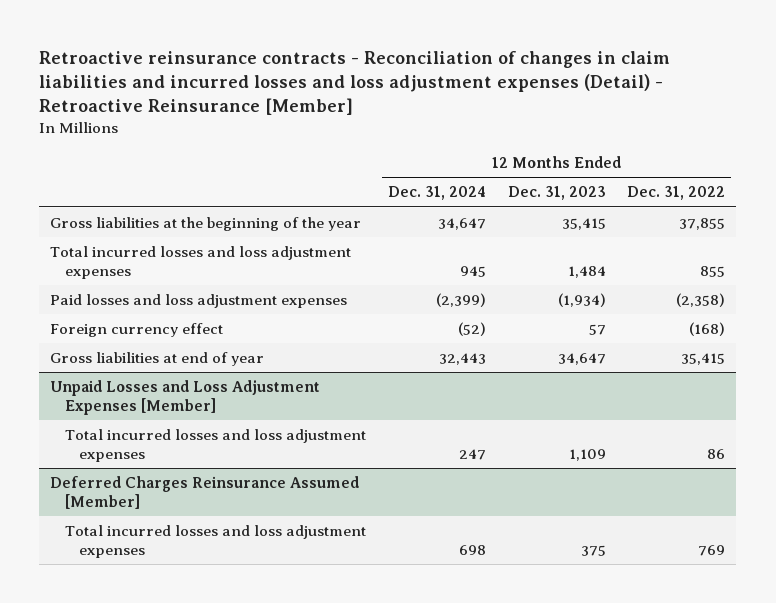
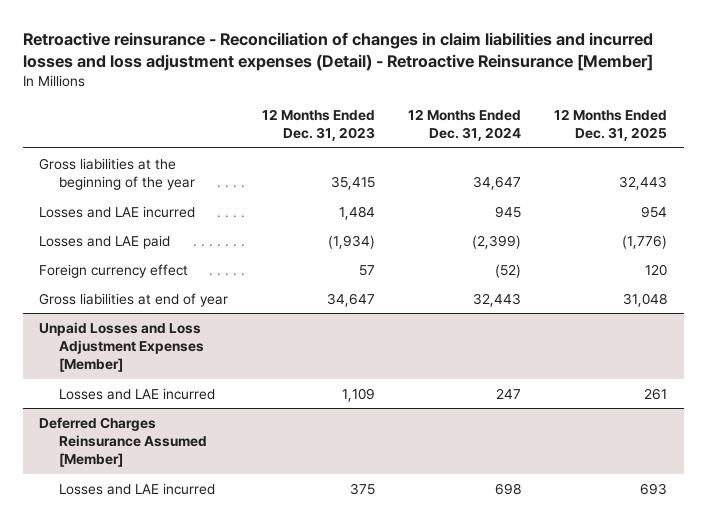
[39,50,671,115] Retroactive reinsurance contracts - Reconciliation of changes in claim liabilities and incurred losses and loss adjustment expenses (Detail) - Retroactive Reinsurance [Member] -> [22,31,653,71] Retroactive reinsurance - Reconciliation of changes in claim liabilities and incurred losses and loss adjustment expenses (Detail) - Retroactive Reinsurance [Member]
[627,186,726,201] Dec. 31, 2022 -> none
none -> [554,108,668,141] 12 Months Ended Dec. 31, 2025
[50,245,352,280] Total incurred losses and loss adjustment expenses -> [39,205,196,218] Losses and LAE incurred
[50,293,348,308] Paid losses and loss adjustment expenses -> [39,234,171,249] Losses and LAE paid
[64,428,366,463] Total incurred losses and loss adjustment expenses -> [59,387,216,400] Losses and LAE incurred
[64,524,366,559] Total incurred losses and loss adjustment expenses -> [59,482,216,495] Losses and LAE incurred

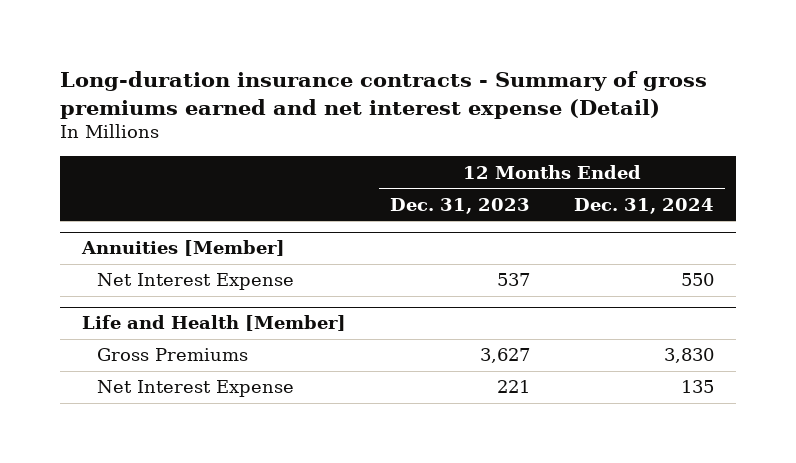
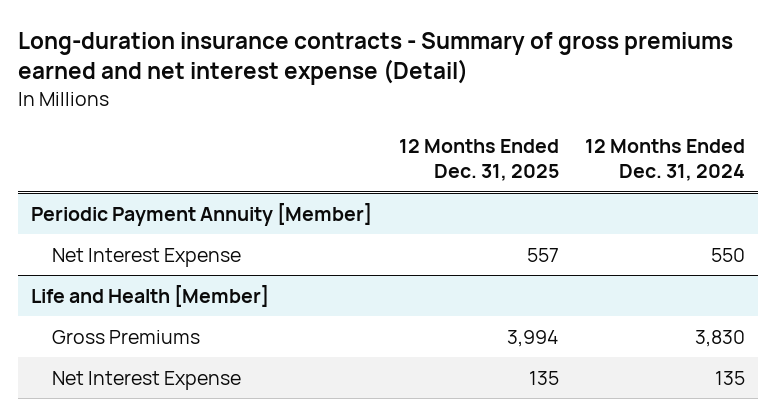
[389,197,530,214] Dec. 31, 2023 -> none
none -> [398,139,559,182] 12 Months Ended Dec. 31, 2025
[80,240,285,257] Annuities [Member] -> [31,202,373,226] Periodic Payment Annuity [Member]

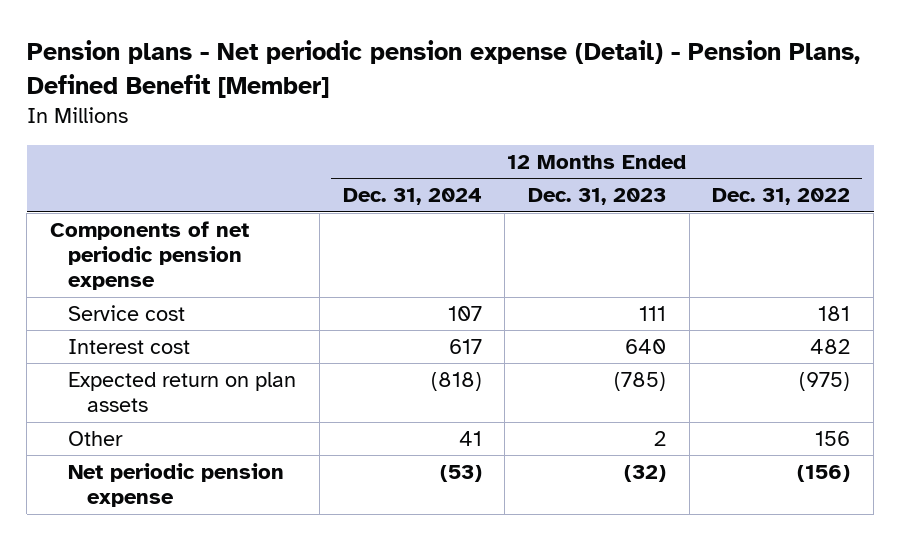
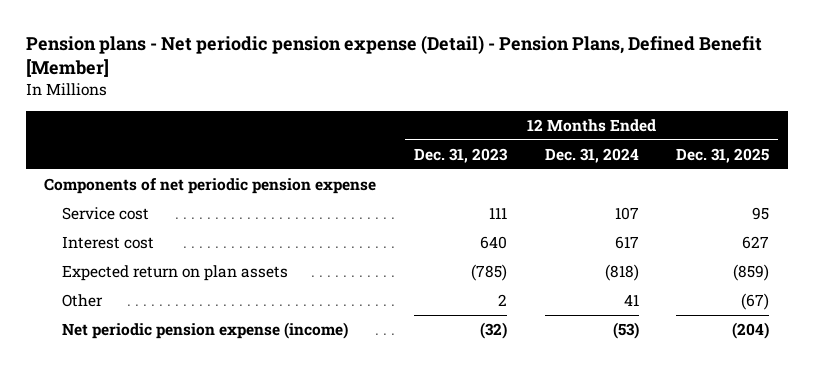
[712,188,851,206] Dec. 31, 2022 -> none
none -> [676,148,770,164] Dec. 31, 2025
[68,463,285,508] Net periodic pension expense -> [61,322,348,340] Net periodic pension expense (income)

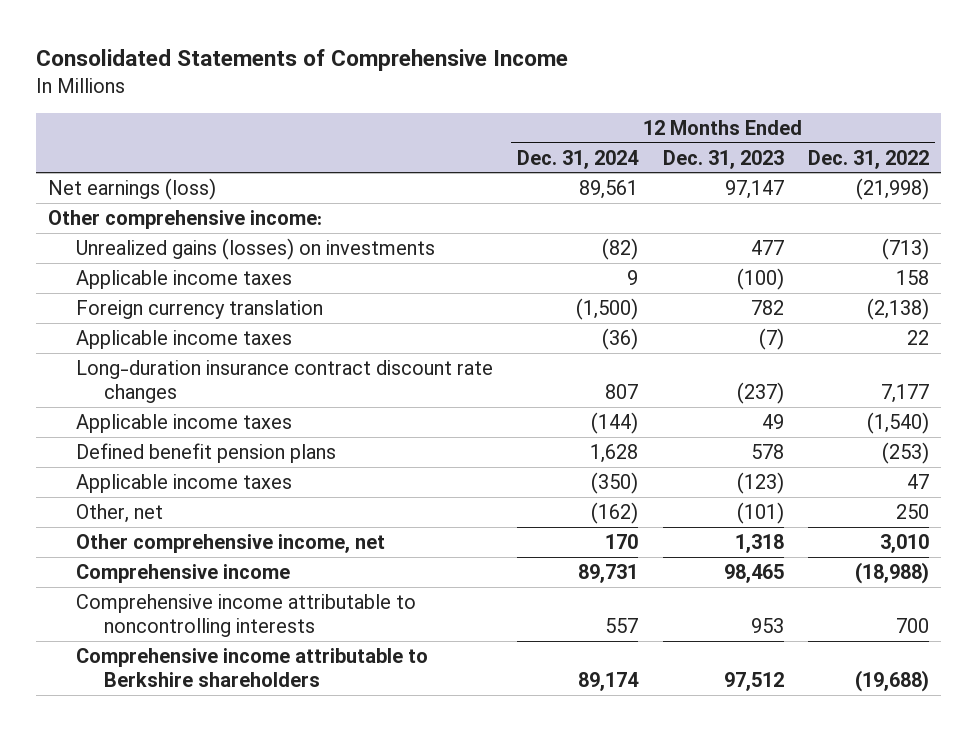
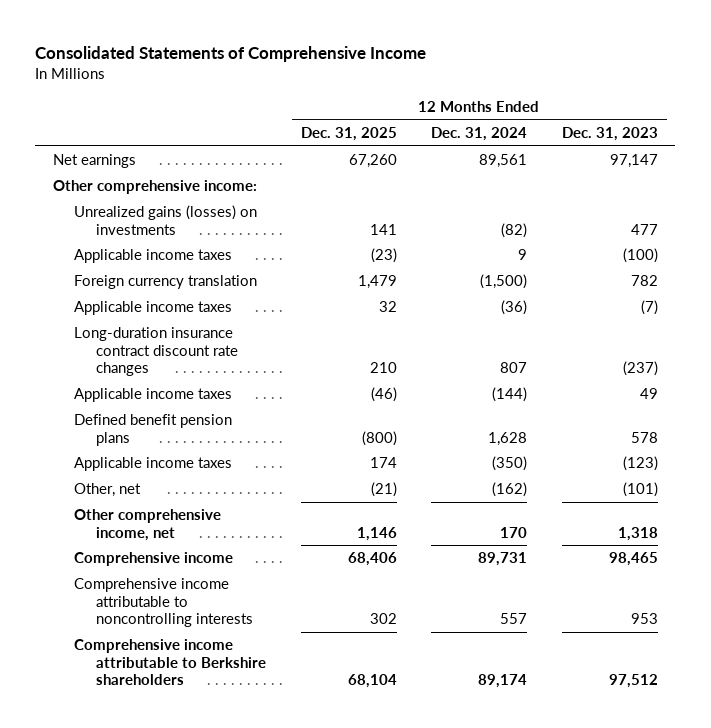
[808,149,930,169] Dec. 31, 2022 -> none
none -> [300,127,397,142] Dec. 31, 2025
[47,177,216,200] Net earnings (loss) -> [52,154,136,169] Net earnings

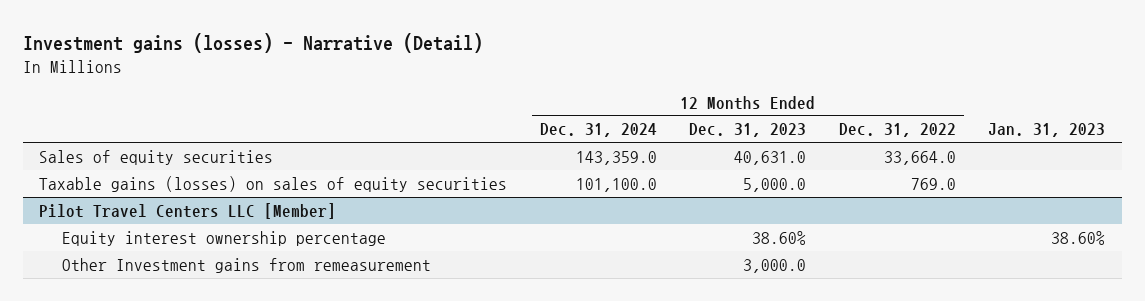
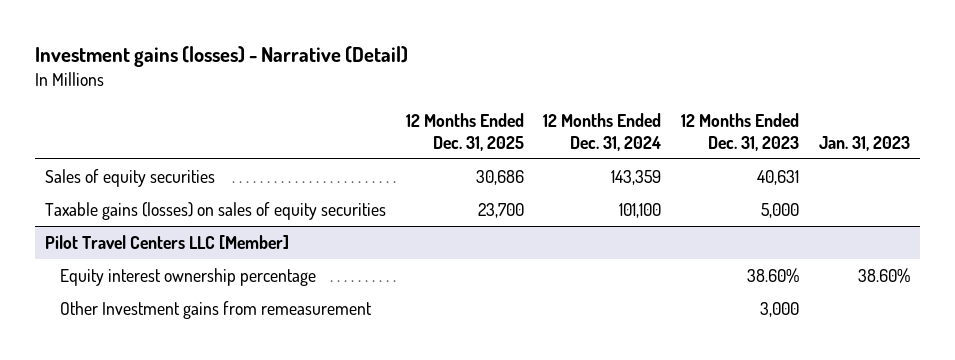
[838,123,956,138] Dec. 31, 2022 -> none
none -> [405,112,524,151] 12 Months Ended Dec. 31, 2025
[575,150,657,165] 143,359.0 -> [611,169,662,185] 143,359
[734,150,807,165] 40,631.0 -> [757,169,800,185] 40,631
[575,177,657,192] 101,100.0 -> [619,202,662,218] 101,100
[743,177,807,192] 5,000.0 -> [761,202,800,218] 5,000
[743,258,807,273] 3,000.0 -> [760,301,800,317] 3,000

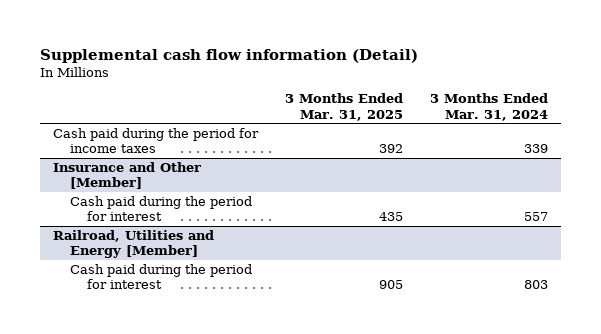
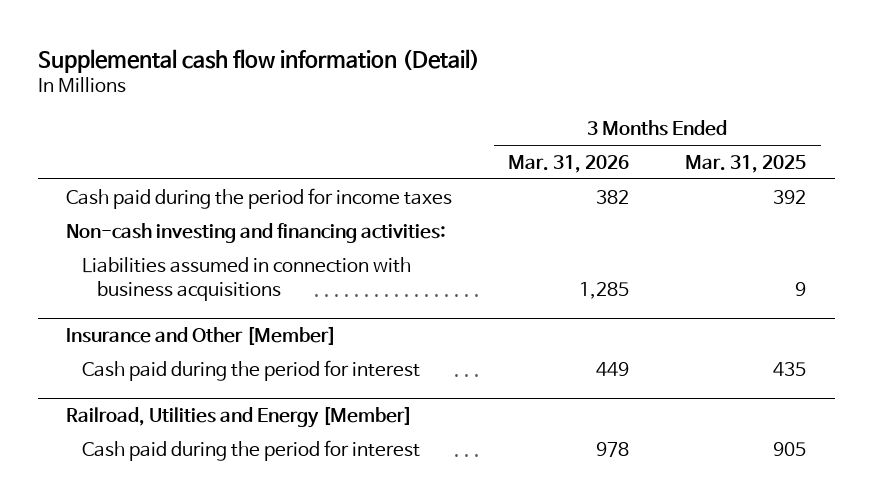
[429,93,548,121] 3 Months Ended Mar. 31, 2024 -> none
none -> [508,154,630,173] Mar. 31, 2026
none -> [66,222,447,243] Non-cash investing and financing activities:
none -> [81,256,411,301] Liabilities assumed in connection with business acquisitions

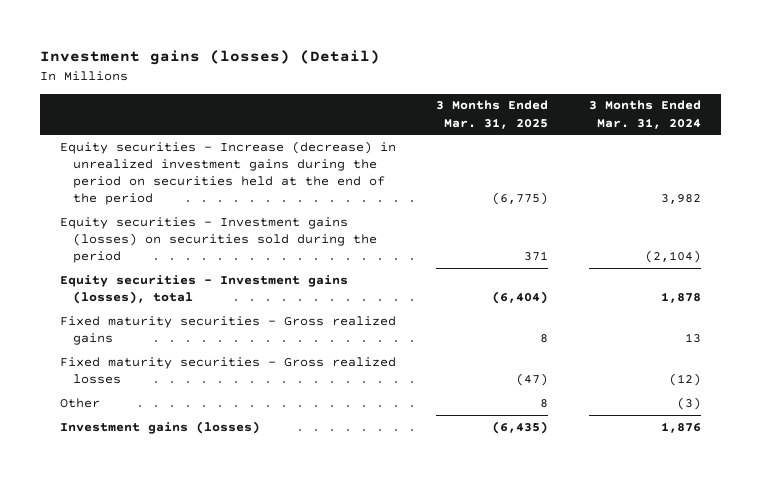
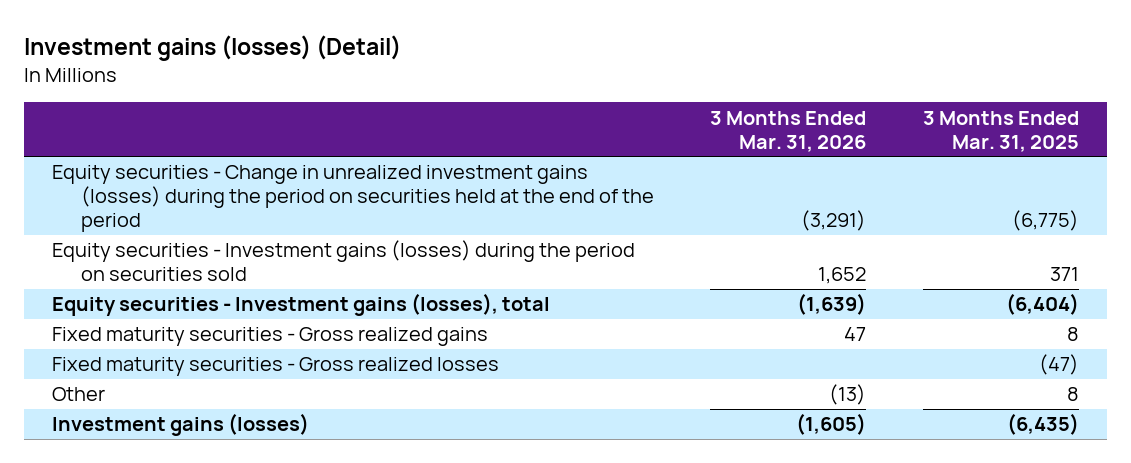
[588,100,701,129] 3 Months Ended Mar. 31, 2024 -> none
none -> [710,110,867,152] 3 Months Ended Mar. 31, 2026
[60,140,397,206] Equity securities - Increase (decrease) in unrealized investment gains during the period on securities held at the end of the period -> [52,165,655,233] Equity securities - Change in unrealized investment gains (losses) during the period on securities held at the end of the period
[60,216,378,264] Equity securities - Investment gains (losses) on securities sold during the period -> [52,240,636,282] Equity securities - Investment gains (losses) during the period on securities sold

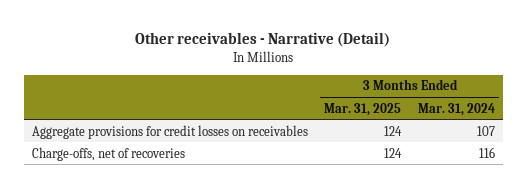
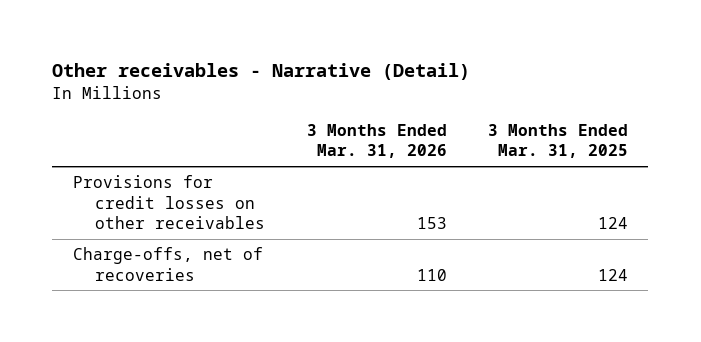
[417,102,495,116] Mar. 31, 2024 -> none
none -> [306,124,447,159] 3 Months Ended Mar. 31, 2026
[31,124,308,139] Aggregate provisions for credit losses on receivables -> [72,175,266,229] Provisions for credit losses on other receivables

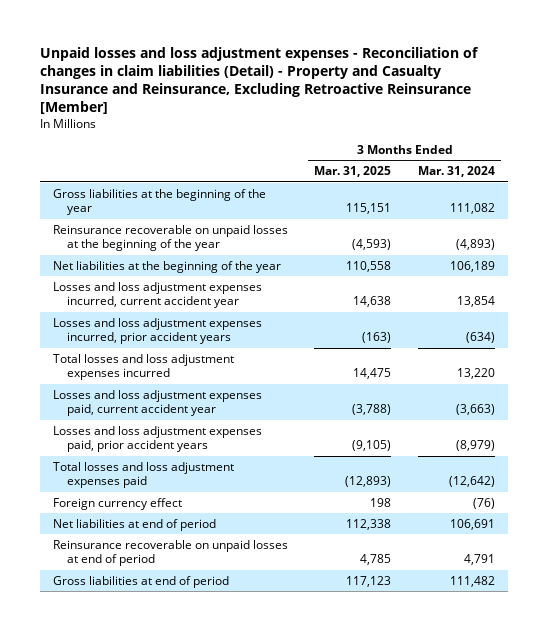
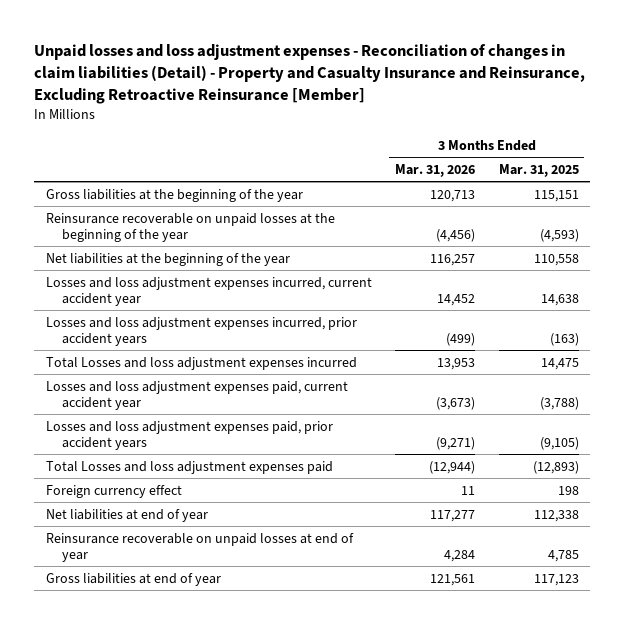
[417,166,495,178] Mar. 31, 2024 -> none
none -> [395,163,476,177] Mar. 31, 2026
[52,353,234,381] Total losses and loss adjustment expenses incurred -> [46,356,358,370] Total Losses and loss adjustment expenses incurred
[52,461,234,489] Total losses and loss adjustment expenses paid -> [46,460,334,474] Total Losses and loss adjustment expenses paid
[52,518,216,531] Net liabilities at end of period -> [46,508,209,522] Net liabilities at end of year
[52,539,288,567] Reinsurance recoverable on unpaid losses at end of period -> [46,532,355,562] Reinsurance recoverable on unpaid losses at end of year
[52,575,229,588] Gross liabilities at end of period -> [46,572,222,586] Gross liabilities at end of year

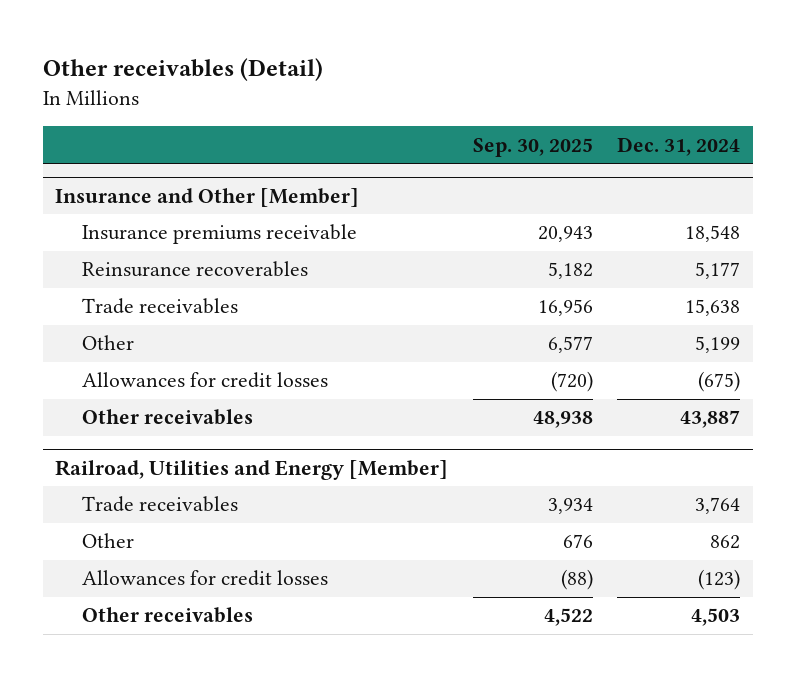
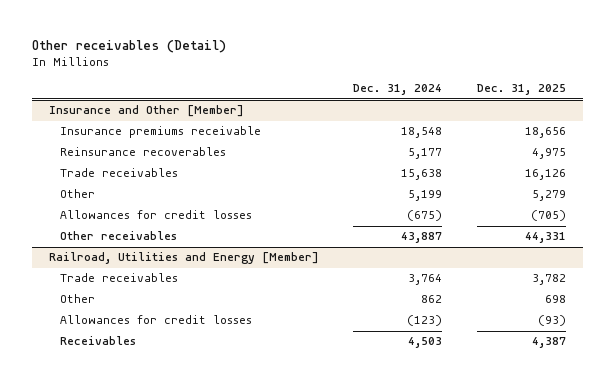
[472,137,593,157] Sep. 30, 2025 -> none
none -> [476,84,566,96] Dec. 31, 2025
[82,607,254,624] Other receivables -> [59,336,136,346] Receivables

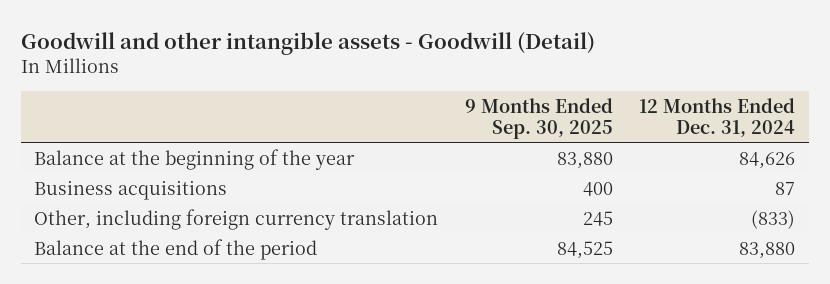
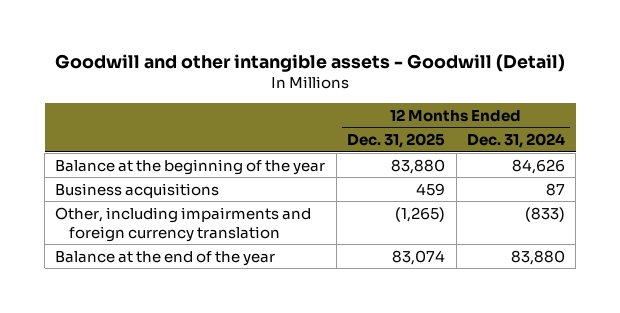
[464,97,613,140] 9 Months Ended Sep. 30, 2025 -> none
none -> [347,133,446,149] Dec. 31, 2025
[34,208,439,230] Other, including foreign currency translation -> [55,206,312,242] Other, including impairments and foreign currency translation
[34,238,318,260] Balance at the end of the period -> [55,250,276,266] Balance at the end of the year

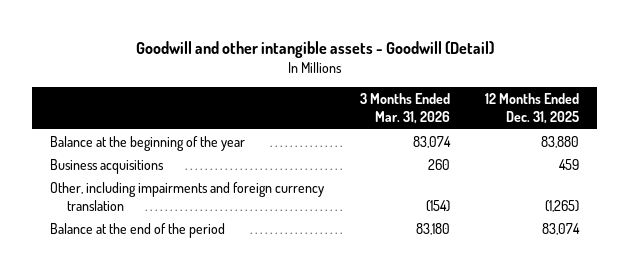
[466,133,565,149] Dec. 31, 2024 -> none
none -> [359,93,450,125] 3 Months Ended Mar. 31, 2026
[55,250,276,266] Balance at the end of the year -> [50,222,226,238] Balance at the end of the period

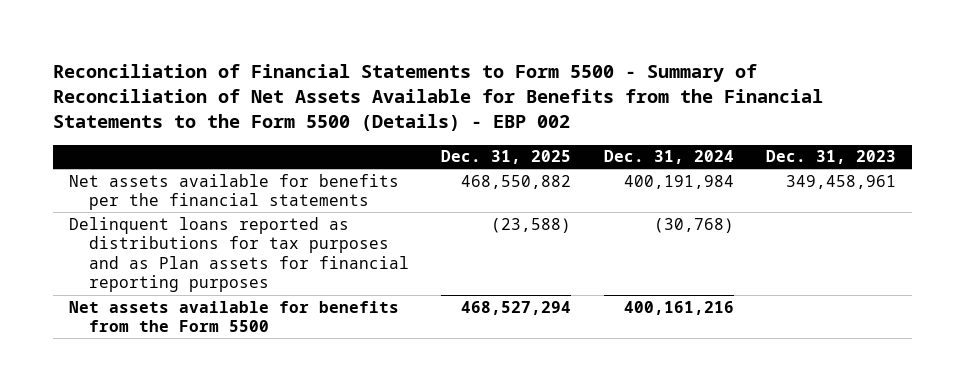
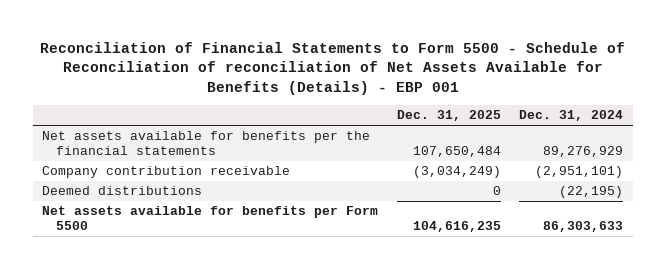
[53,64,824,132] Reconciliation of Financial Statements to Form 5500 - Summary of Reconciliation of Net Assets Available for Benefits from the Financial Statements to the Form 5500 (Details) - EBP 002 -> [39,41,625,96] Reconciliation of Financial Statements to Form 5500 - Schedule of Reconciliation of reconciliation of Net Assets Available for Benefits (Details) - EBP 001
[765,150,896,165] Dec. 31, 2023 -> none
[69,216,410,293] Delinquent loans reported as distributions for tax purposes and as Plan assets for financial reporting purposes -> none
[461,174,572,189] 468,550,882 -> [412,146,501,158] 107,650,484
[623,174,734,189] 400,191,984 -> [543,146,624,158] 89,276,929
none -> [42,166,291,179] Company contribution receivable
none -> [42,186,203,196] Deemed distributions
[69,300,400,333] Net assets available for benefits from the Form 5500 -> [42,206,379,231] Net assets available for benefits per Form 5500
[461,300,572,315] 468,527,294 -> [412,221,501,233] 104,616,235
[623,300,734,315] 400,161,216 -> [543,221,624,233] 86,303,633

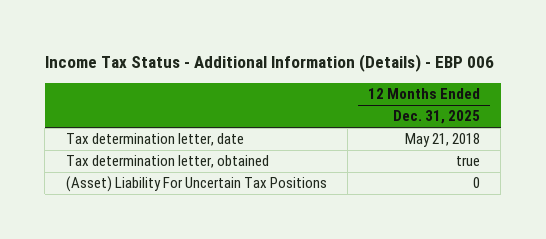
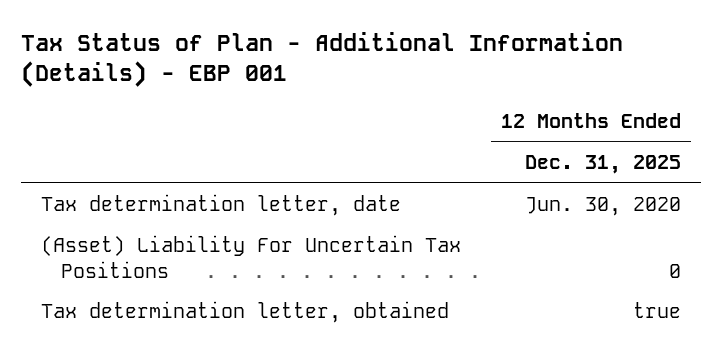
[44,54,494,73] Income Tax Status - Additional Information (Details) - EBP 006 -> [20,32,623,88] Tax Status of Plan - Additional Information (Details) - EBP 001
[405,133,481,148] May 21, 2018 -> [524,197,681,217] Jun. 30, 2020
[65,155,269,169] Tax determination letter, obtained -> [40,301,449,324] Tax determination letter, obtained

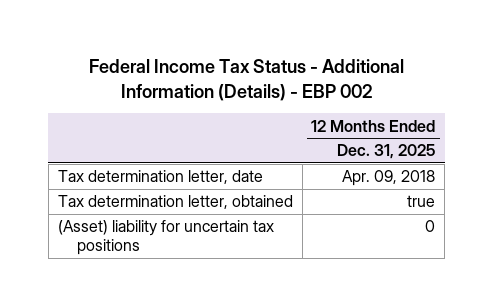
[20,32,623,88] Tax Status of Plan - Additional Information (Details) - EBP 001 -> [88,58,404,101] Federal Income Tax Status - Additional Information (Details) - EBP 002
[40,235,461,278] (Asset) Liability For Uncertain Tax Positions -> none
[524,197,681,217] Jun. 30, 2020 -> [342,170,436,187] Apr. 09, 2018
none -> [57,220,274,255] (Asset) liability for uncertain tax positions

